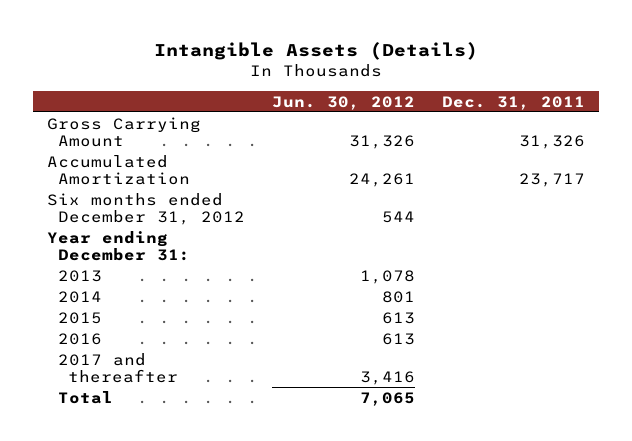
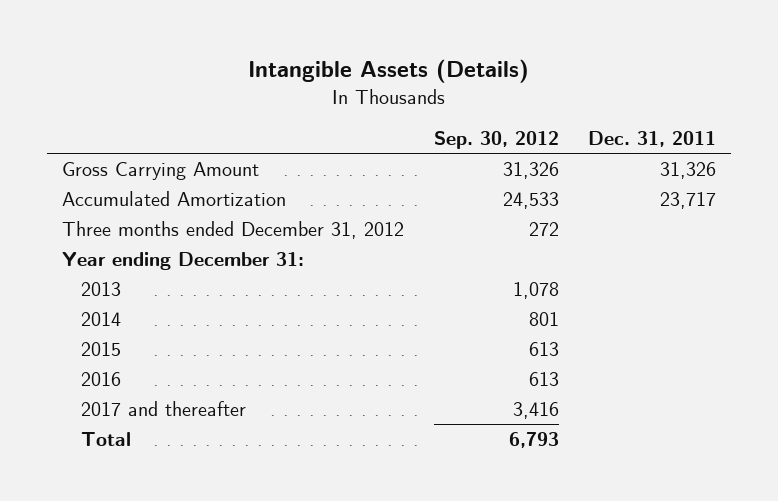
[271,95,415,110] Jun. 30, 2012 -> none
none -> [433,131,559,150] Sep. 30, 2012
[46,192,245,225] Six months ended December 31, 2012 -> [62,220,405,239] Three months ended December 31, 2012

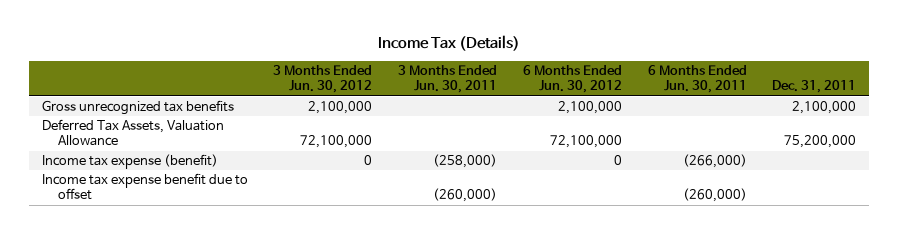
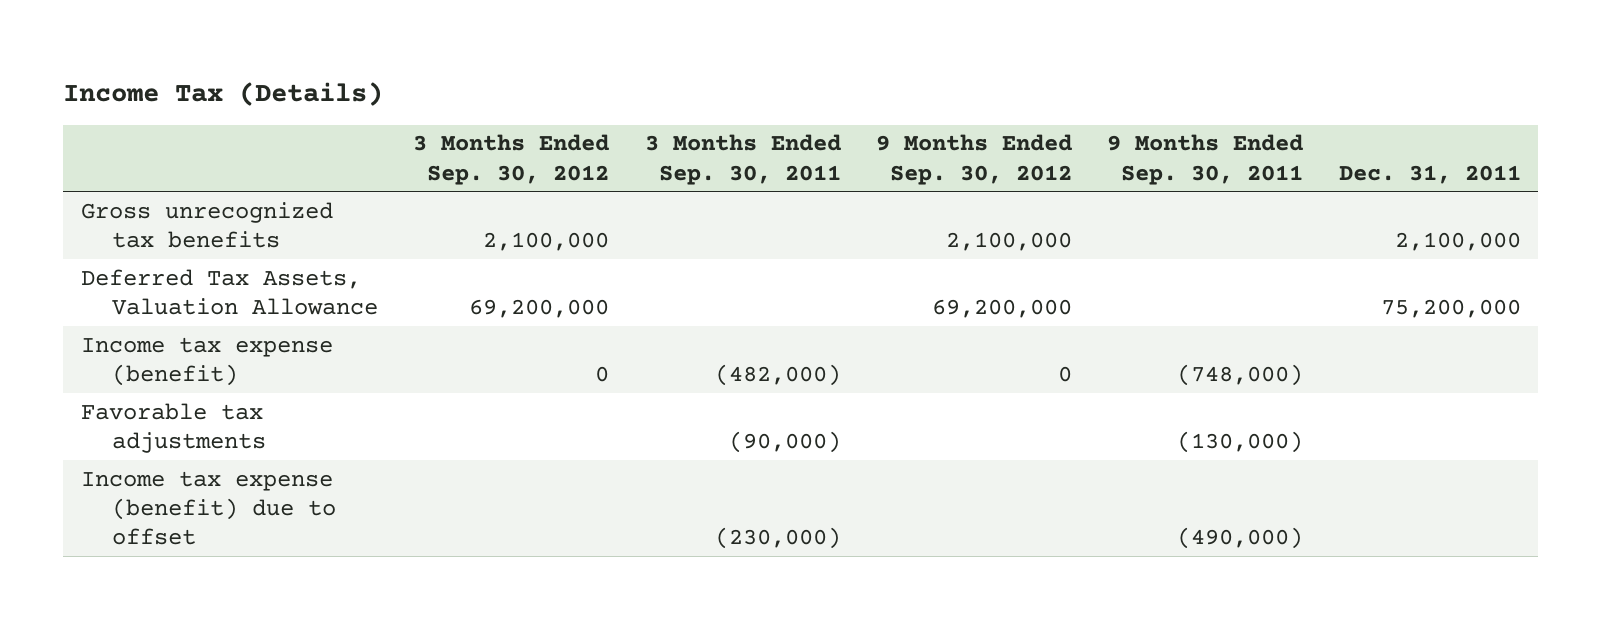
[273,65,373,94] 3 Months Ended Jun. 30, 2012 -> none
[398,65,498,94] 3 Months Ended Jun. 30, 2011 -> none
[522,65,622,94] 6 Months Ended Jun. 30, 2012 -> none
[647,65,747,94] 6 Months Ended Jun. 30, 2011 -> none
none -> [413,134,610,185] 3 Months Ended Sep. 30, 2012
none -> [644,134,841,185] 3 Months Ended Sep. 30, 2011
none -> [875,134,1072,185] 9 Months Ended Sep. 30, 2012
none -> [1107,134,1304,185] 9 Months Ended Sep. 30, 2011
none -> [81,402,266,453] Favorable tax adjustments
[41,173,248,201] Income tax expense benefit due to offset -> [81,470,336,546] Income tax expense (benefit) due to offset

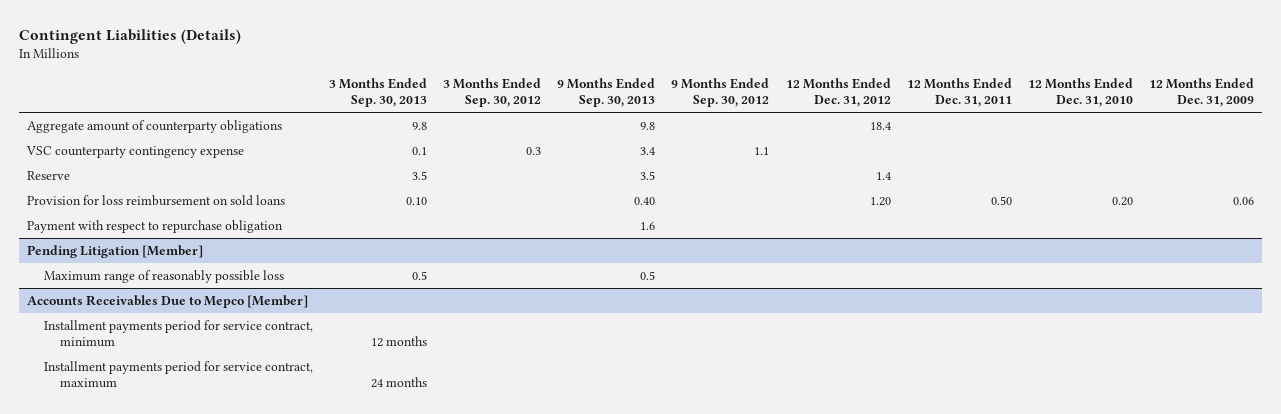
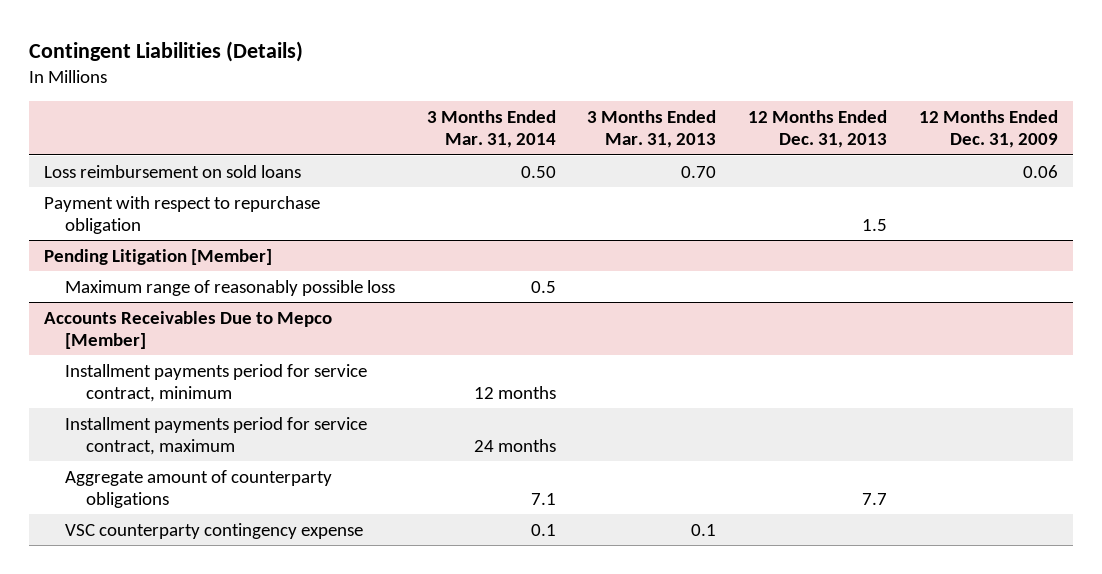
[328,78,427,108] 3 Months Ended Sep. 30, 2013 -> none
[443,78,542,108] 3 Months Ended Sep. 30, 2012 -> none
[557,78,656,108] 9 Months Ended Sep. 30, 2013 -> none
[671,78,770,108] 9 Months Ended Sep. 30, 2012 -> none
[785,78,891,108] 12 Months Ended Dec. 31, 2012 -> none
[906,78,1012,108] 12 Months Ended Dec. 31, 2011 -> none
[1027,78,1133,108] 12 Months Ended Dec. 31, 2010 -> none
none -> [426,109,556,149] 3 Months Ended Mar. 31, 2014
none -> [587,109,717,149] 3 Months Ended Mar. 31, 2013
none -> [747,109,887,149] 12 Months Ended Dec. 31, 2013
[27,119,283,133] Aggregate amount of counterparty obligations -> none
[26,145,245,158] VSC counterparty contingency expense -> none
[27,170,71,180] Reserve -> none
[27,194,286,206] Provision for loss reimbursement on sold loans -> [44,164,302,178] Loss reimbursement on sold loans
none -> [65,469,333,508] Aggregate amount of counterparty obligations
none -> [65,522,364,539] VSC counterparty contingency expense

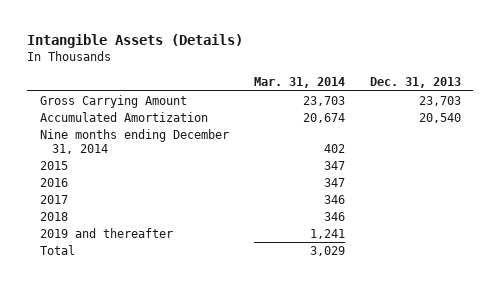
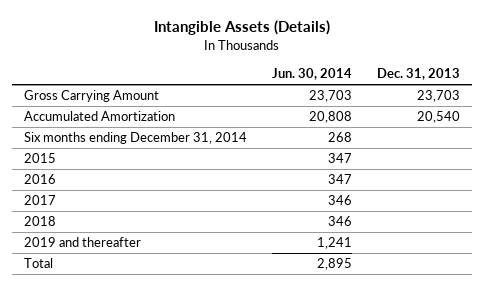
[253,77,345,89] Mar. 31, 2014 -> none
none -> [272,68,353,81] Jun. 30, 2014
[39,128,229,155] Nine months ending December 31, 2014 -> [24,132,248,145] Six months ending December 31, 2014

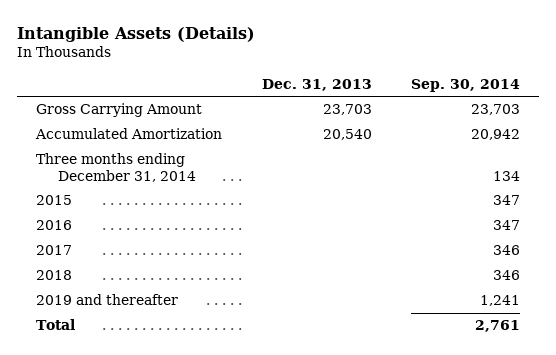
[272,68,353,81] Jun. 30, 2014 -> none
none -> [410,78,520,92] Sep. 30, 2014
[24,132,248,145] Six months ending December 31, 2014 -> [36,153,197,182] Three months ending December 31, 2014

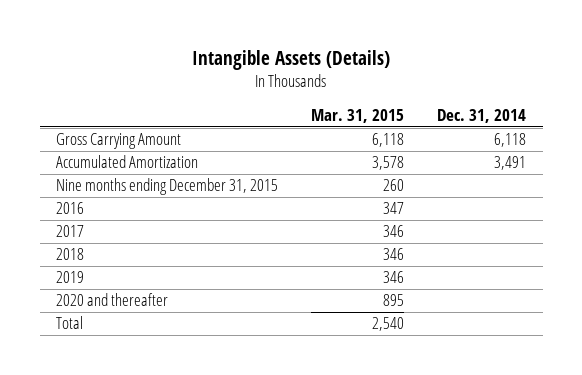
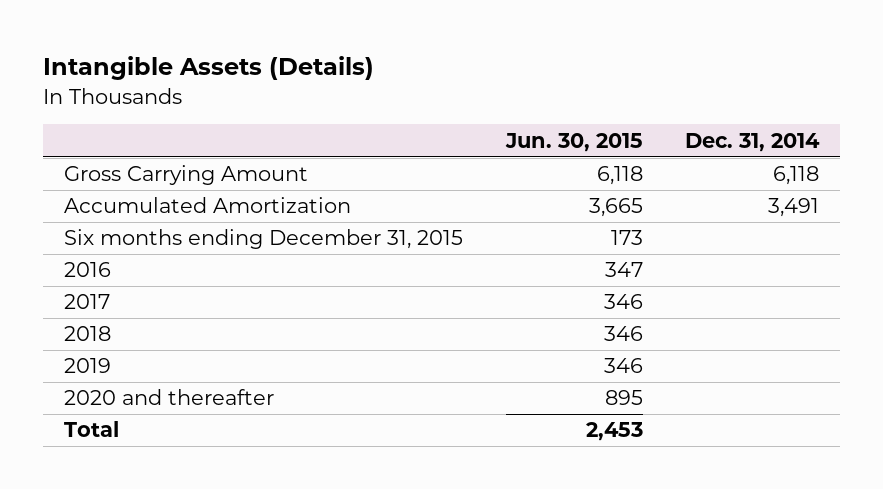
[311,108,405,123] Mar. 31, 2015 -> none
none -> [504,132,643,152] Jun. 30, 2015
[56,178,279,196] Nine months ending December 31, 2015 -> [63,229,463,250] Six months ending December 31, 2015

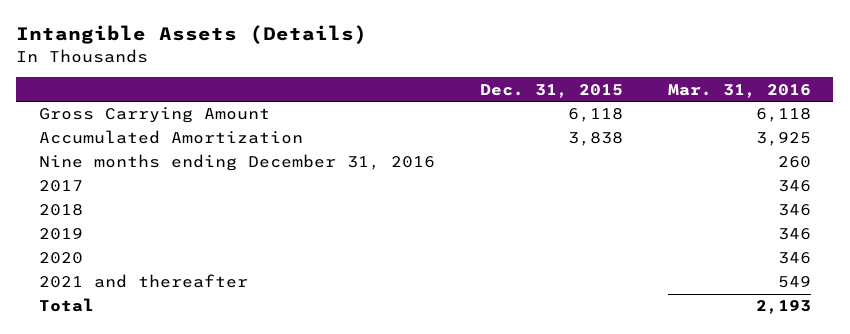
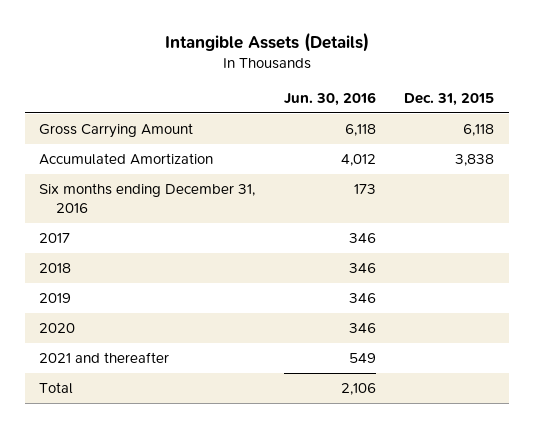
[667,83,811,98] Mar. 31, 2016 -> none
none -> [283,91,376,106] Jun. 30, 2016
[38,154,435,172] Nine months ending December 31, 2016 -> [39,183,256,214] Six months ending December 31, 2016

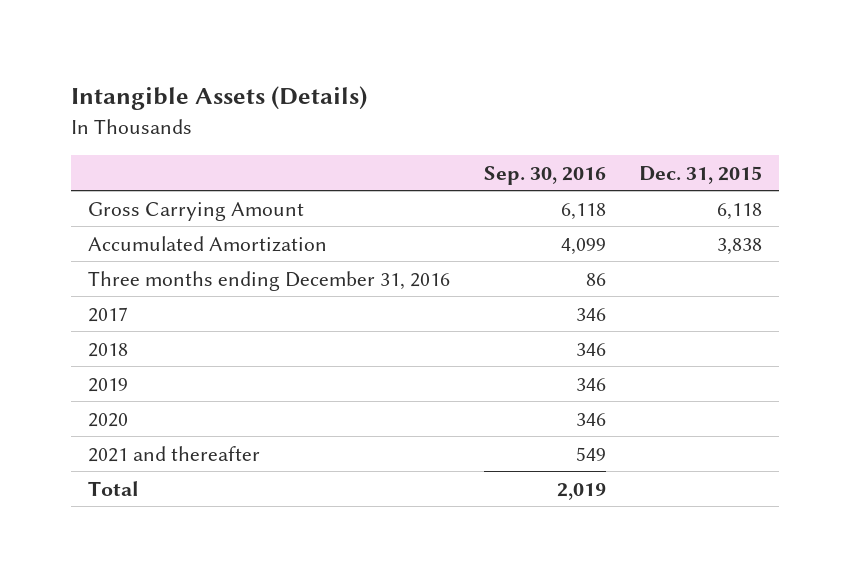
[283,91,376,106] Jun. 30, 2016 -> none
none -> [483,165,606,185] Sep. 30, 2016
[39,183,256,214] Six months ending December 31, 2016 -> [87,270,450,291] Three months ending December 31, 2016

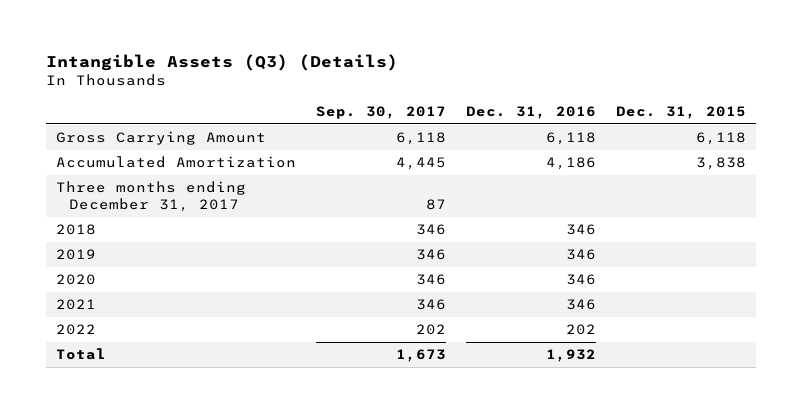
[70,86,367,111] Intangible Assets (Details) -> [46,53,399,71] Intangible Assets (Q3) (Details)
[483,165,606,185] Sep. 30, 2016 -> none
none -> [316,105,447,119] Sep. 30, 2017
none -> [466,105,597,119] Dec. 31, 2016
[87,306,128,322] 2017 -> none
[87,270,450,291] Three months ending December 31, 2016 -> [56,181,247,213] Three months ending December 31, 2017
none -> [56,299,97,311] 2021
[87,445,260,462] 2021 and thereafter -> [56,324,97,336] 2022

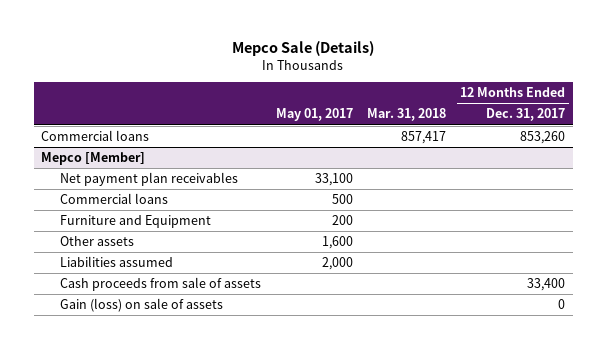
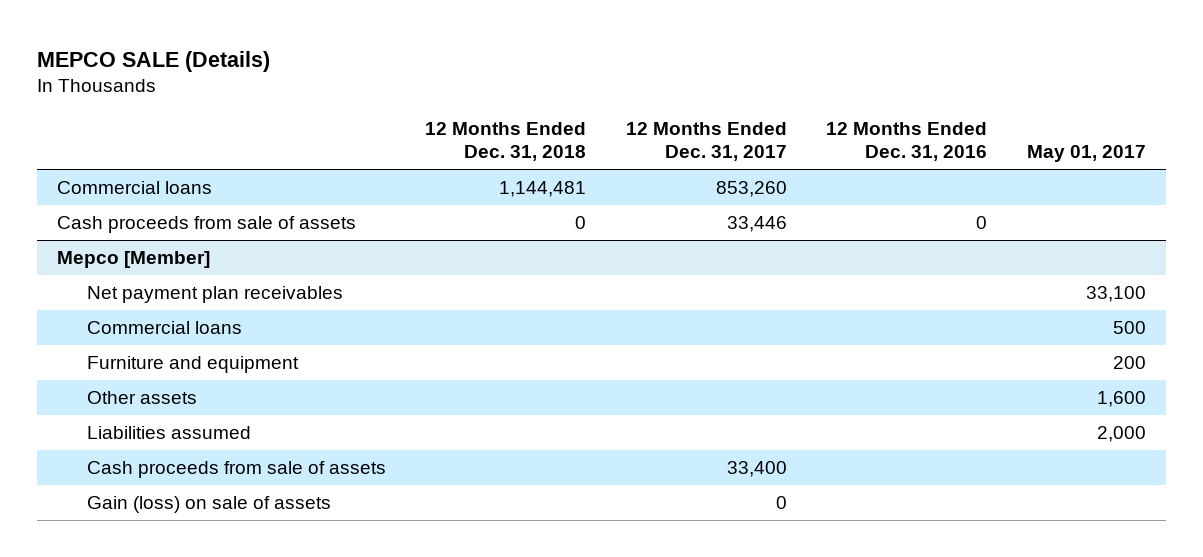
[232,40,375,56] Mepco Sale (Details) -> [37,50,271,72] MEPCO SALE (Details)
[367,108,447,122] Mar. 31, 2018 -> none
none -> [425,121,587,162] 12 Months Ended Dec. 31, 2018
none -> [826,121,988,162] 12 Months Ended Dec. 31, 2016
none -> [57,216,357,234] Cash proceeds from sale of assets
[60,215,212,229] Furniture and Equipment -> [86,356,299,374] Furniture and equipment

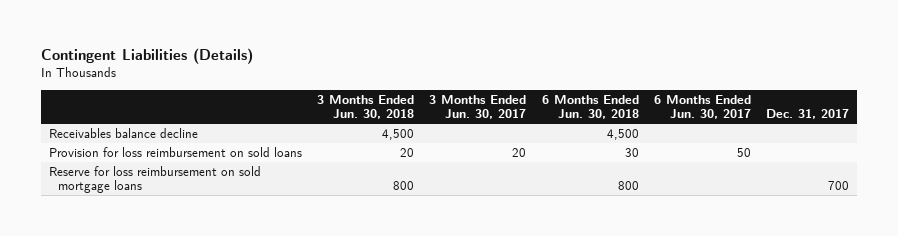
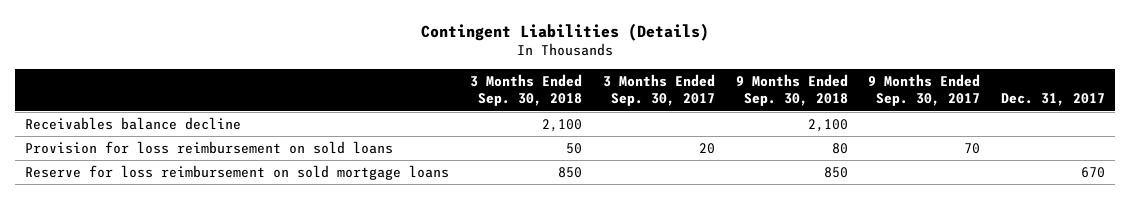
[317,94,415,119] 3 Months Ended Jun. 30, 2018 -> none
[429,94,527,119] 3 Months Ended Jun. 30, 2017 -> none
[541,94,639,119] 6 Months Ended Jun. 30, 2018 -> none
[654,94,752,119] 6 Months Ended Jun. 30, 2017 -> none
none -> [470,73,583,107] 3 Months Ended Sep. 30, 2018
none -> [602,73,715,107] 3 Months Ended Sep. 30, 2017
none -> [735,73,848,107] 9 Months Ended Sep. 30, 2018
none -> [868,73,981,107] 9 Months Ended Sep. 30, 2017
[828,181,850,191] 700 -> [1080,166,1105,178] 670

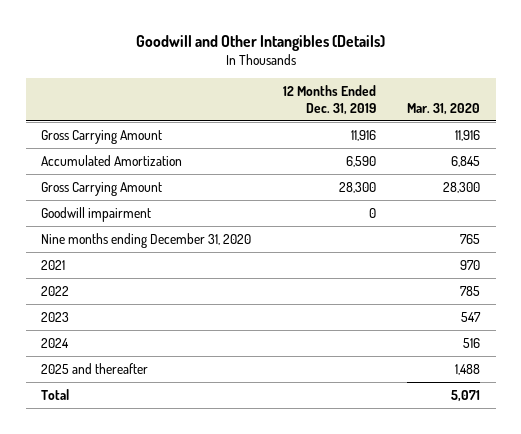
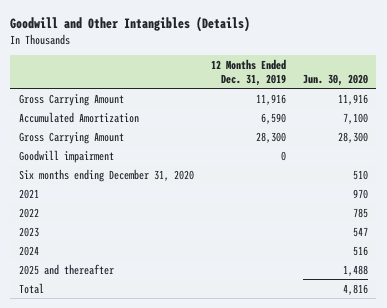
[407,102,481,115] Mar. 31, 2020 -> none
none -> [302,73,368,86] Jun. 30, 2020
[41,233,252,249] Nine months ending December 31, 2020 -> [18,168,194,182] Six months ending December 31, 2020

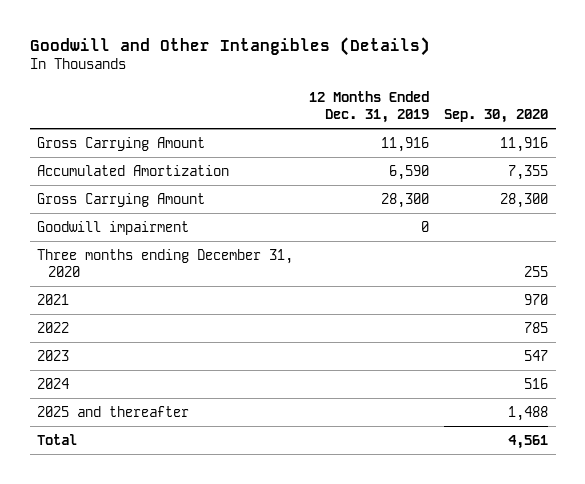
[302,73,368,86] Jun. 30, 2020 -> none
none -> [443,109,548,124] Sep. 30, 2020
[18,168,194,182] Six months ending December 31, 2020 -> [37,248,294,278] Three months ending December 31, 2020

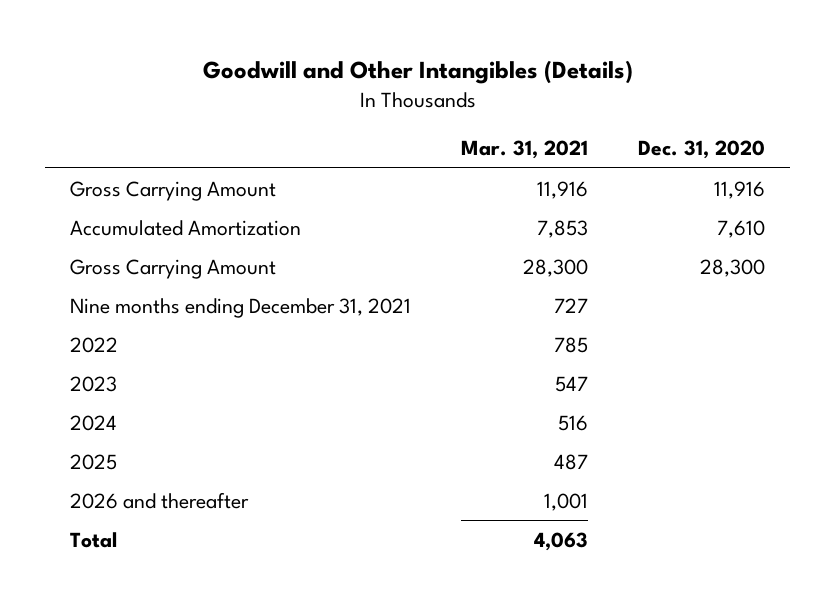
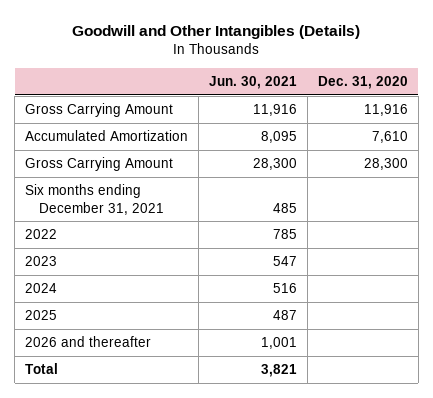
[461,140,589,160] Mar. 31, 2021 -> none
none -> [208,76,297,90] Jun. 30, 2021
[70,297,412,318] Nine months ending December 31, 2021 -> [25,184,165,215] Six months ending December 31, 2021

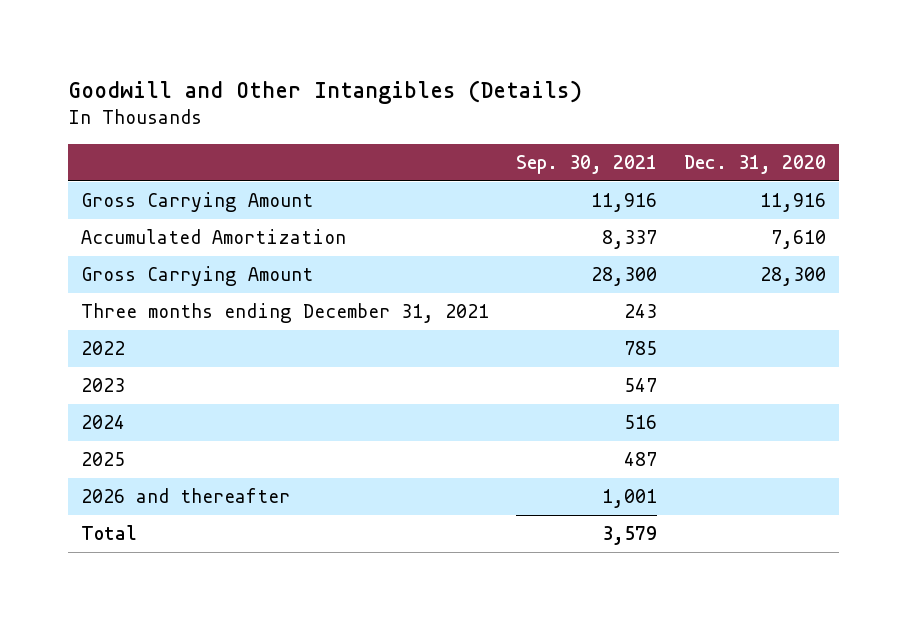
[208,76,297,90] Jun. 30, 2021 -> none
none -> [516,155,658,175] Sep. 30, 2021
[25,184,165,215] Six months ending December 31, 2021 -> [81,303,490,324] Three months ending December 31, 2021

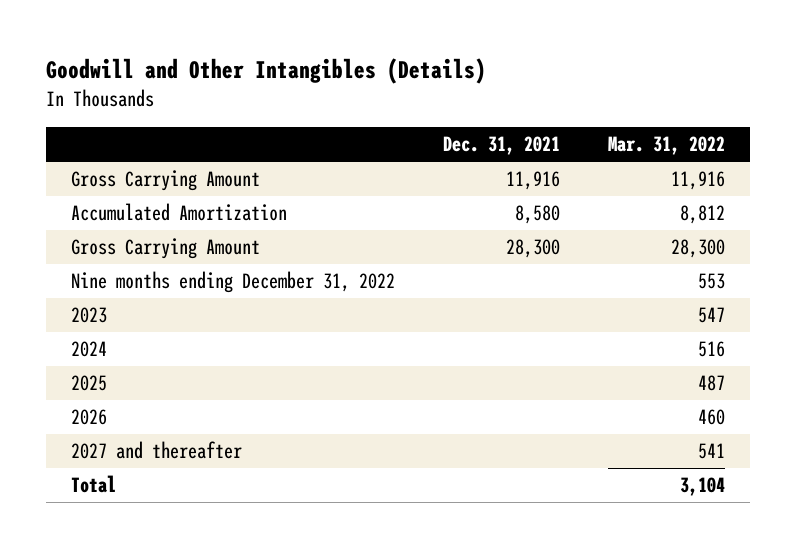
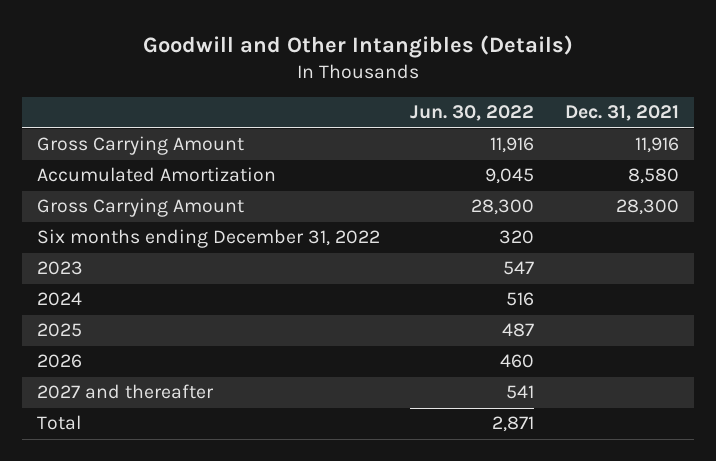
[608,136,726,156] Mar. 31, 2022 -> none
none -> [410,105,535,122] Jun. 30, 2022
[70,271,395,294] Nine months ending December 31, 2022 -> [36,229,380,249] Six months ending December 31, 2022

